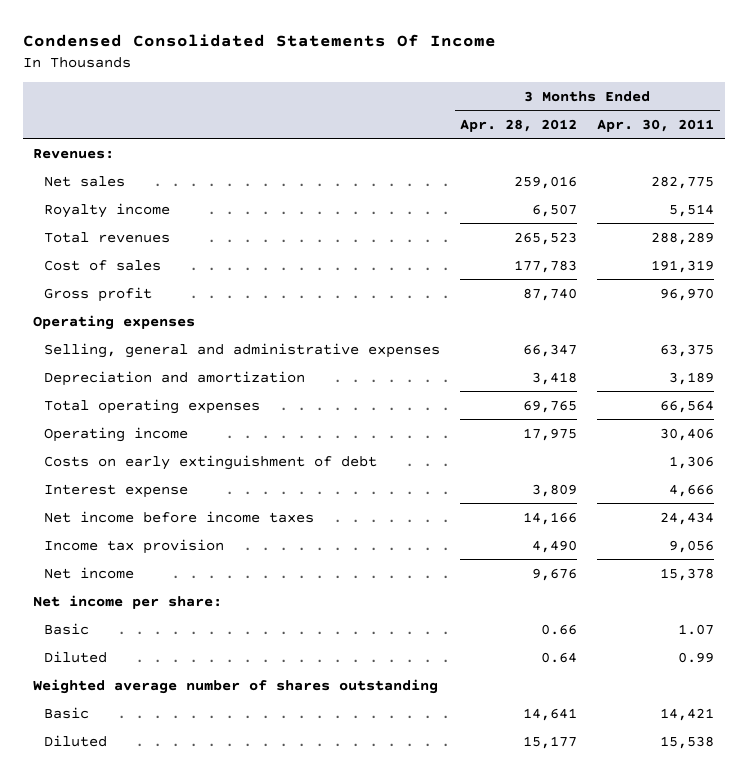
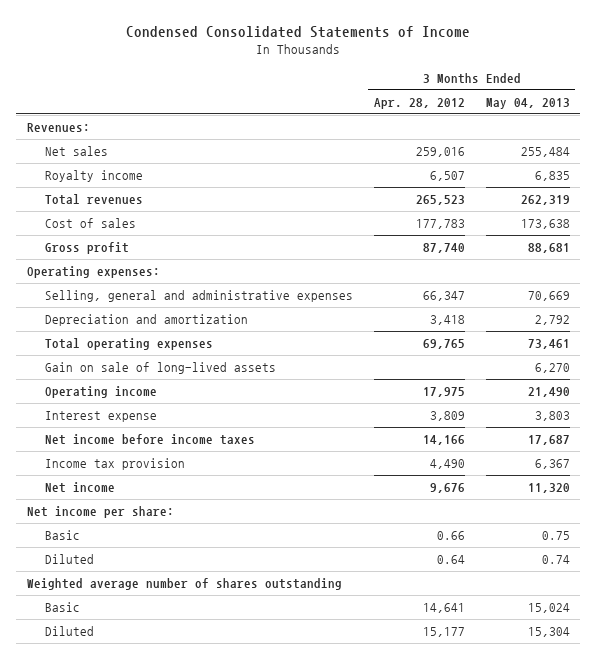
[22,34,496,48] Condensed Consolidated Statements Of Income -> [126,25,471,38] Condensed Consolidated Statements of Income
[597,118,715,132] Apr. 30, 2011 -> none
none -> [485,97,570,109] May 04, 2013
[32,314,195,330] Operating expenses -> [26,266,160,279] Operating expenses:
none -> [44,362,276,375] Gain on sale of long-lived assets
[43,454,377,470] Costs on early extinguishment of debt -> none

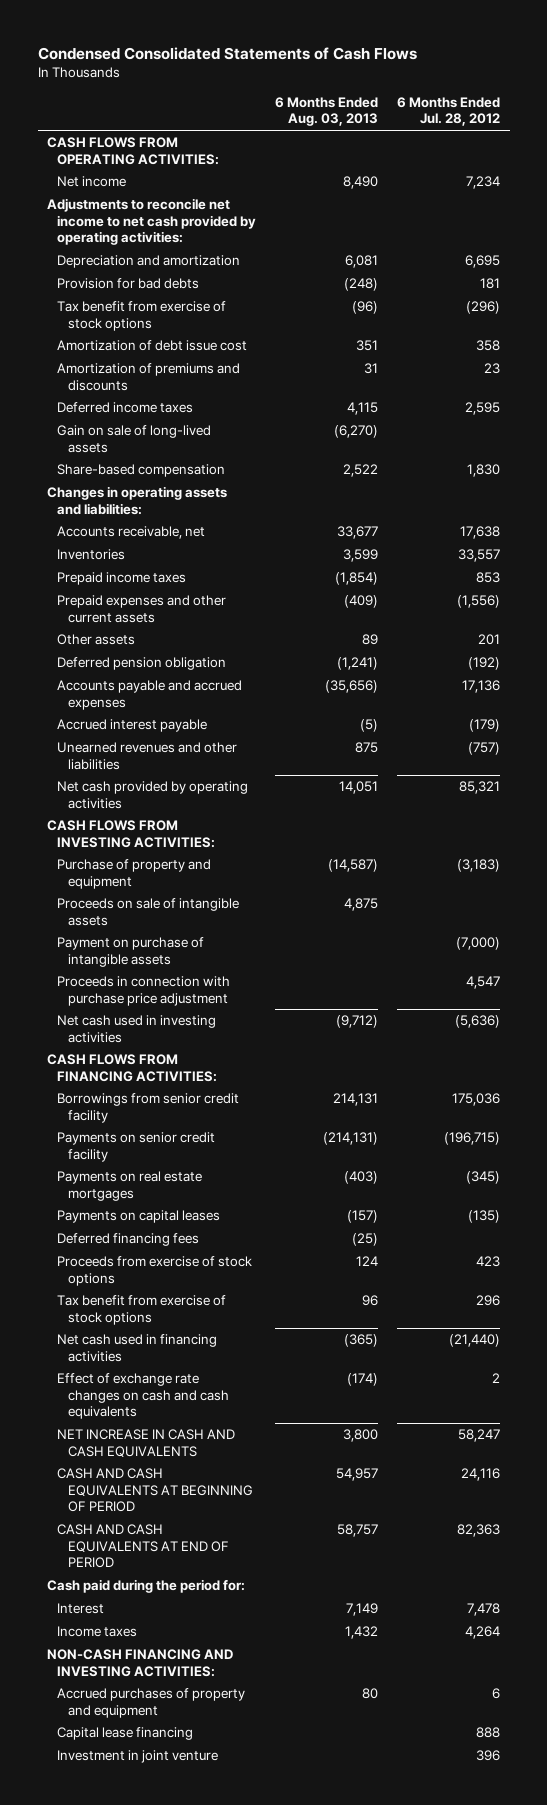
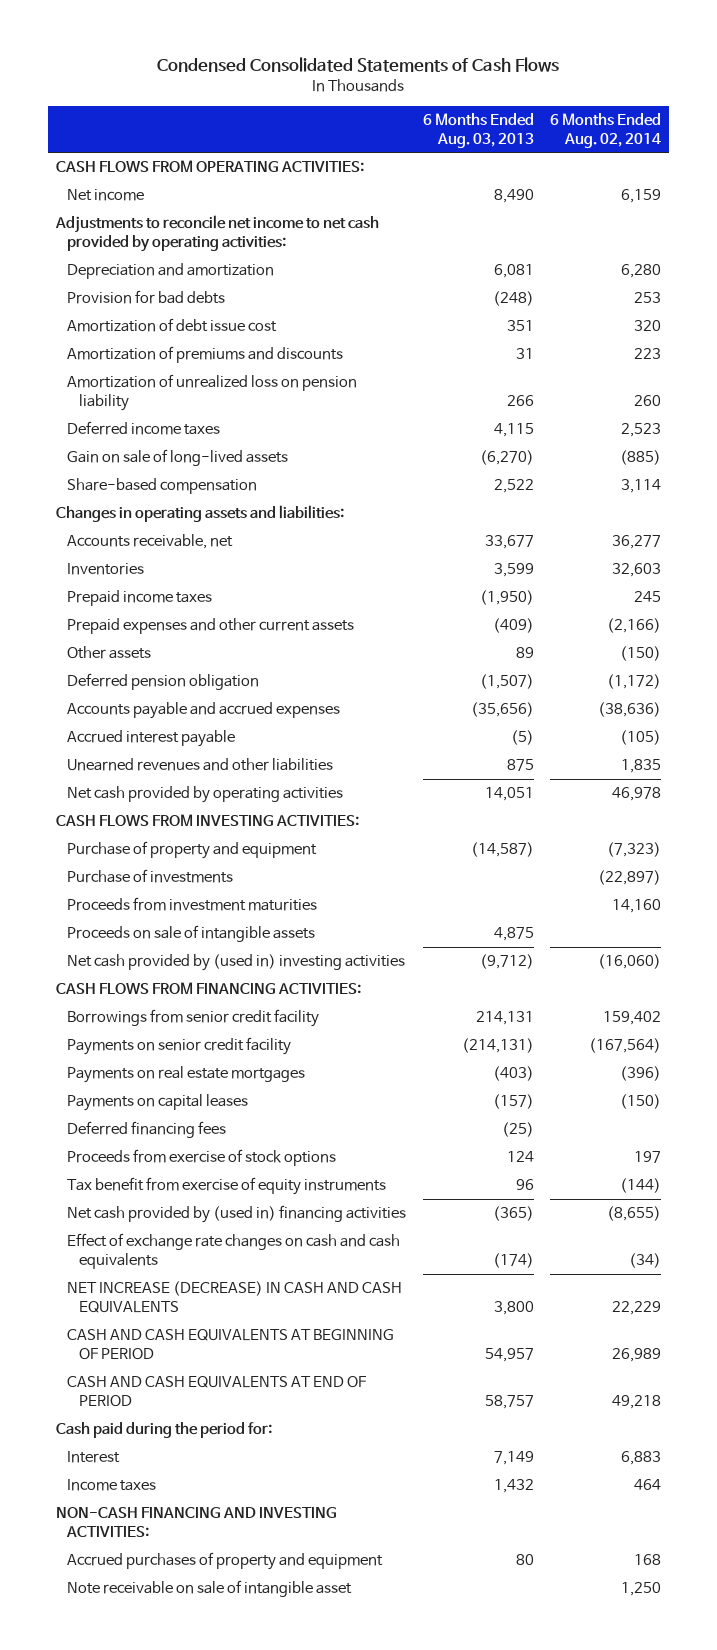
[397,96,501,127] 6 Months Ended Jul. 28, 2012 -> none
none -> [549,112,661,148] 6 Months Ended Aug. 02, 2014
[57,301,227,331] Tax benefit from exercise of stock options -> none
none -> [67,374,358,412] Amortization of unrealized loss on pension liability
[335,572,379,586] (1,854) -> [479,590,534,606] (1,950)
[337,657,379,671] (1,241) -> [479,674,534,690] (1,507)
none -> [67,869,234,884] Purchase of investments
none -> [67,897,318,912] Proceeds from investment maturities
[57,937,205,967] Payment on purchase of intangible assets -> none
[57,976,231,1006] Proceeds in connection with purchase price adjustment -> none
[57,1015,217,1043] Net cash used in investing activities -> [67,954,406,972] Net cash provided by (used in) investing activities
[57,1295,227,1325] Tax benefit from exercise of stock options -> [67,1177,387,1196] Tax benefit from exercise of equity instruments
[57,1334,218,1362] Net cash used in financing activities -> [67,1205,407,1224] Net cash provided by (used in) financing activities
[57,1429,236,1457] NET INCREASE IN CASH AND CASH EQUIVALENTS -> [67,1281,403,1314] NET INCREASE (DECREASE) IN CASH AND CASH EQUIVALENTS
[57,1727,194,1741] Capital lease financing -> none
[57,1750,219,1764] Investment in joint venture -> none
none -> [67,1580,353,1598] Note receivable on sale of intangible asset

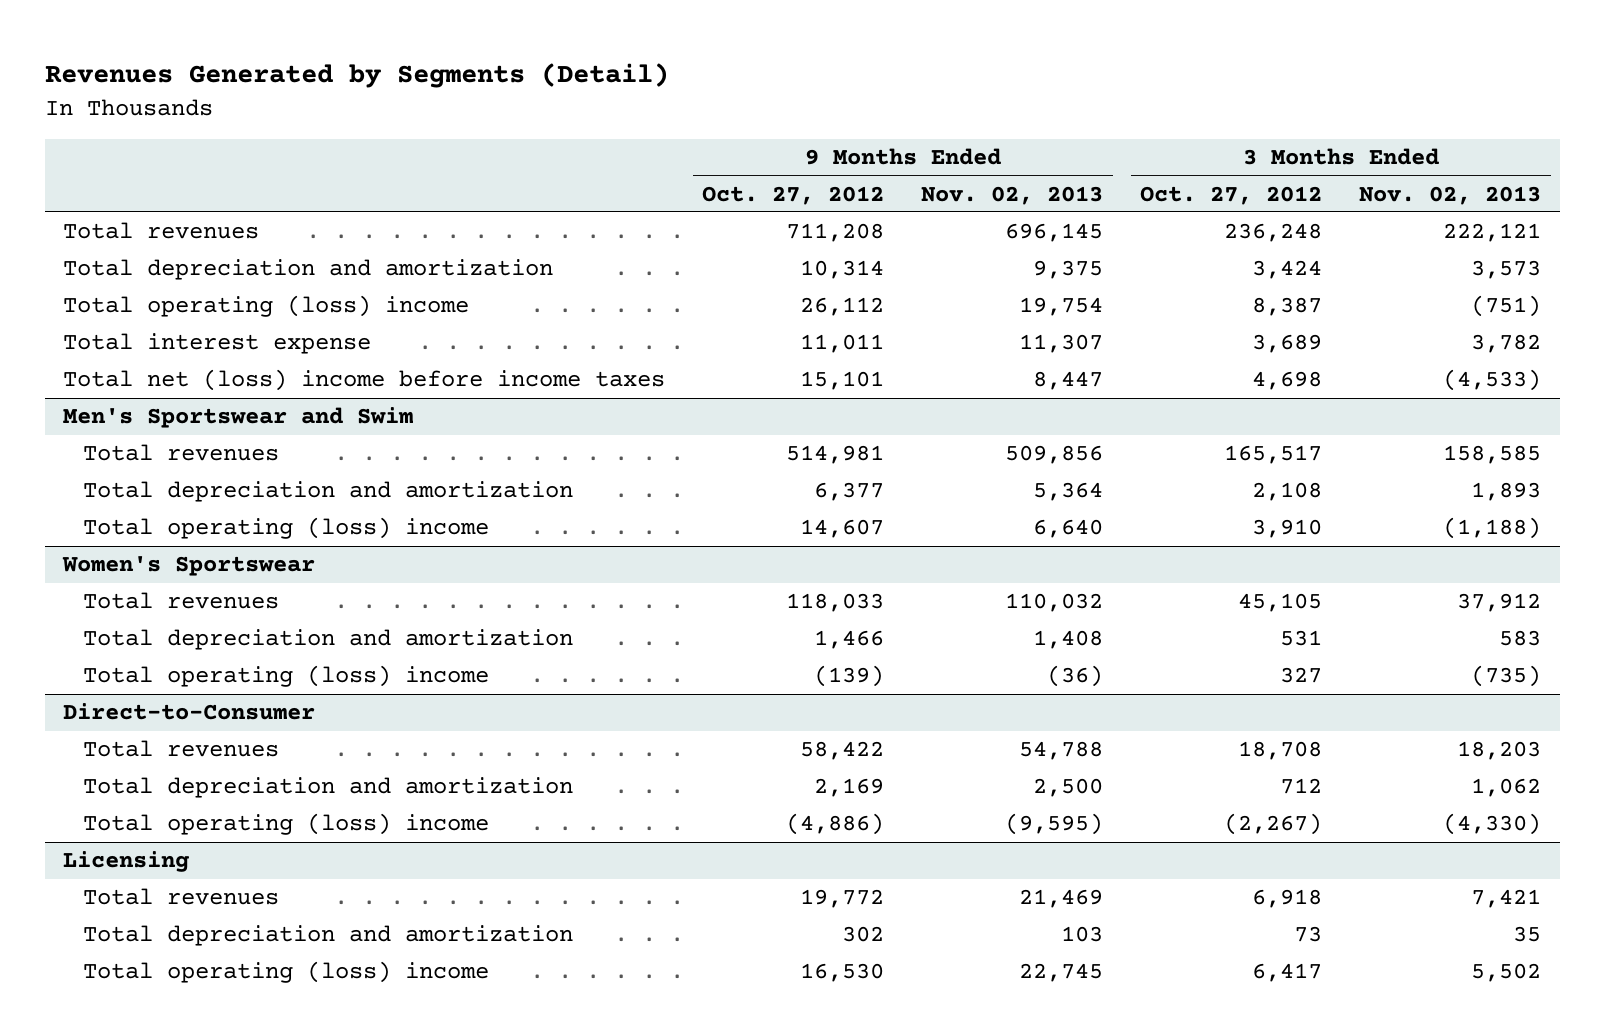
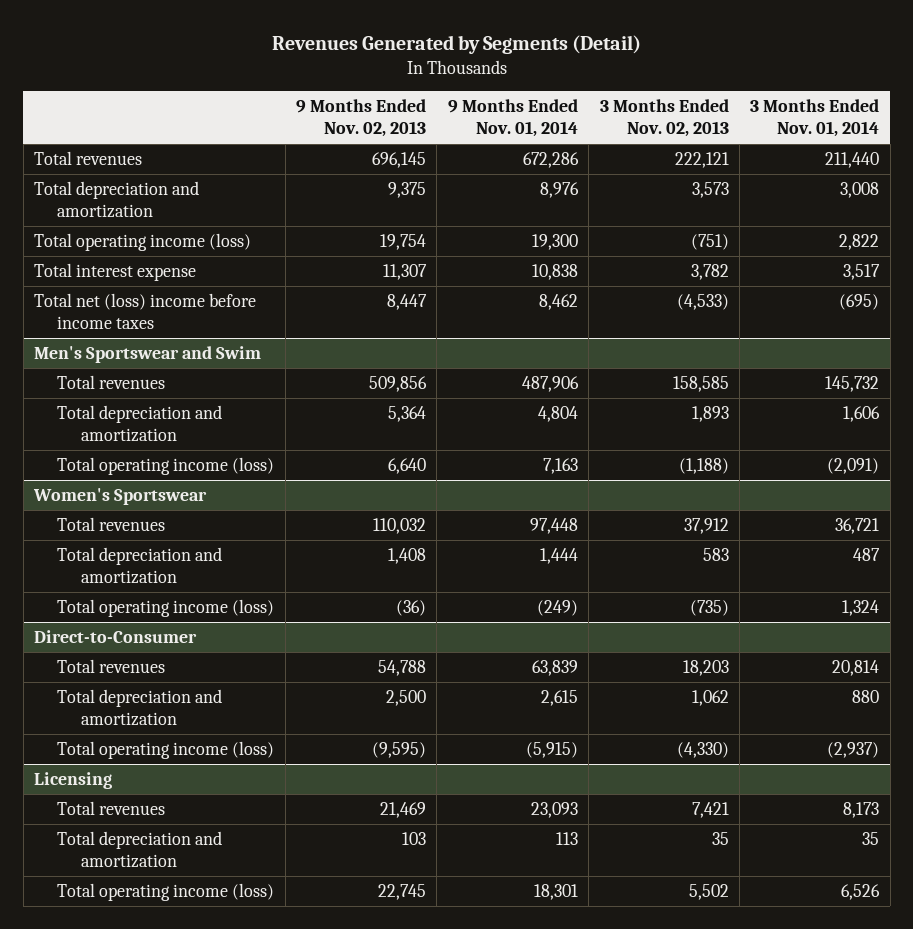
[702,185,885,205] Oct. 27, 2012 -> none
[1140,185,1323,205] Oct. 27, 2012 -> none
none -> [447,99,578,138] 9 Months Ended Nov. 01, 2014
none -> [750,99,880,138] 3 Months Ended Nov. 01, 2014
[63,295,470,318] Total operating (loss) income -> [34,232,252,251] Total operating income (loss)
[83,517,490,540] Total operating (loss) income -> [57,456,275,475] Total operating income (loss)
[83,665,490,688] Total operating (loss) income -> [57,598,275,617] Total operating income (loss)
[83,813,490,836] Total operating (loss) income -> [57,740,275,759] Total operating income (loss)
[83,961,490,984] Total operating (loss) income -> [57,882,275,901] Total operating income (loss)

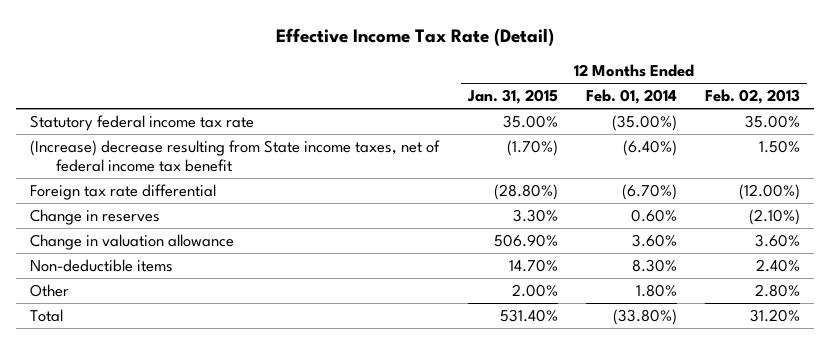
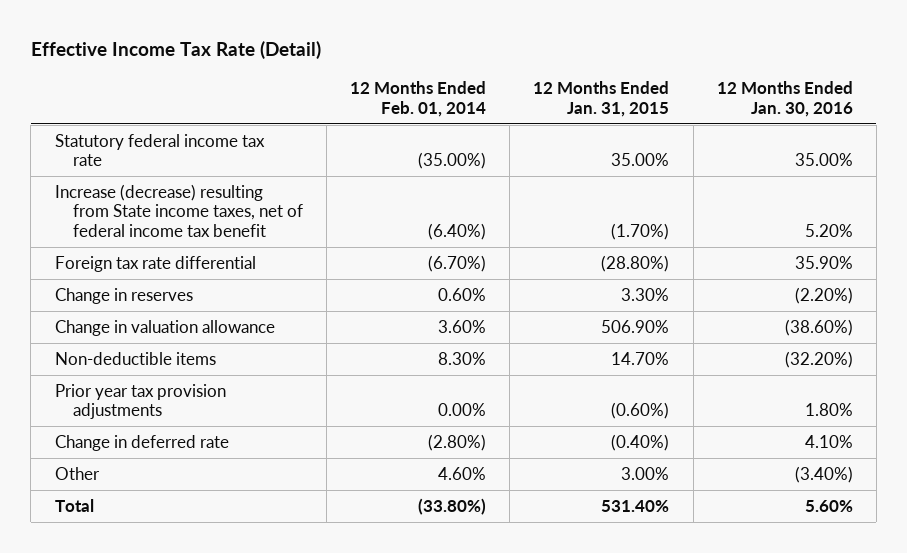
[705,89,801,105] Feb. 02, 2013 -> none
none -> [716,81,853,117] 12 Months Ended Jan. 30, 2016
[30,139,441,173] (Increase) decrease resulting from State income taxes, net of federal income tax benefit -> [54,183,303,237] Increase (decrease) resulting from State income taxes, net of federal income tax benefit
none -> [54,383,226,420] Prior year tax provision adjustments
none -> [54,434,229,451] Change in deferred rate
[511,283,558,297] 2.00% -> [621,466,670,480] 3.00%
[635,283,677,297] 1.80% -> [438,466,487,480] 4.60%

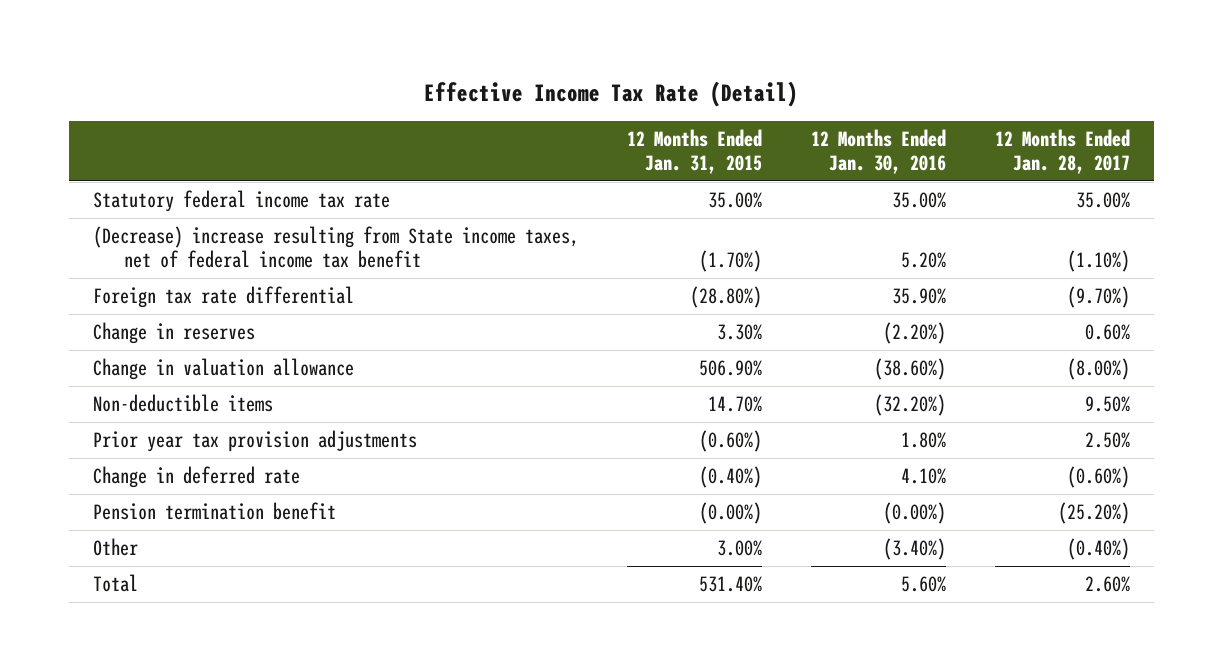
[350,81,487,117] 12 Months Ended Feb. 01, 2014 -> none
none -> [994,129,1130,175] 12 Months Ended Jan. 28, 2017
[54,183,303,237] Increase (decrease) resulting from State income taxes, net of federal income tax benefit -> [92,226,579,269] (Decrease) increase resulting from State income taxes, net of federal income tax benefit
none -> [92,502,336,521] Pension termination benefit

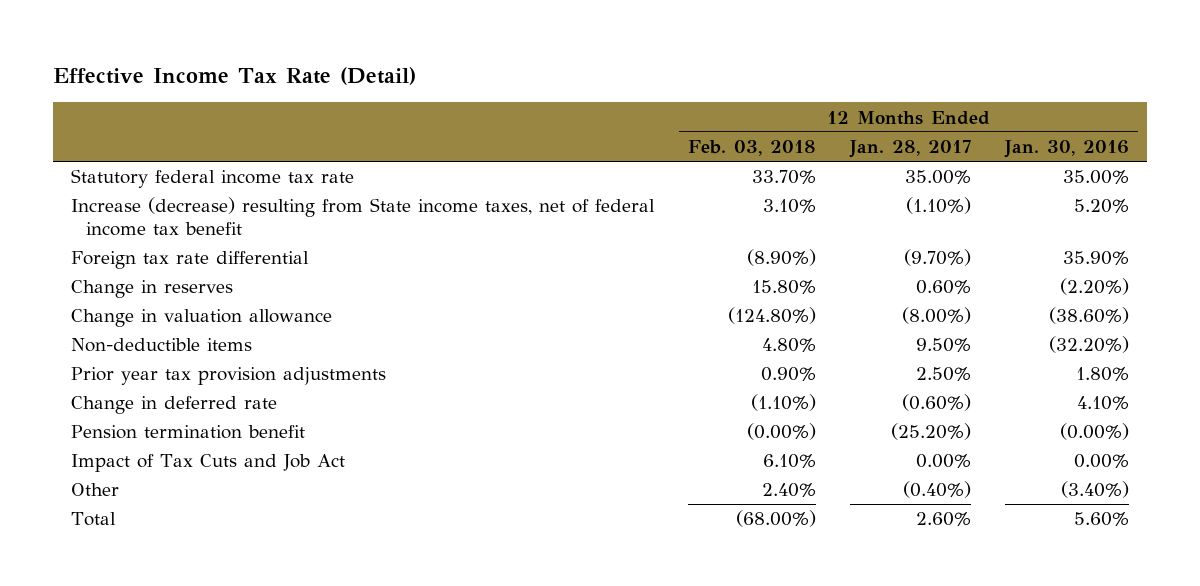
[627,129,763,175] 12 Months Ended Jan. 31, 2015 -> none
none -> [687,140,816,157] Feb. 03, 2018
[92,226,579,269] (Decrease) increase resulting from State income taxes, net of federal income tax benefit -> [70,197,655,236] Increase (decrease) resulting from State income taxes, net of federal income tax benefit
none -> [70,454,345,473] Impact of Tax Cuts and Job Act

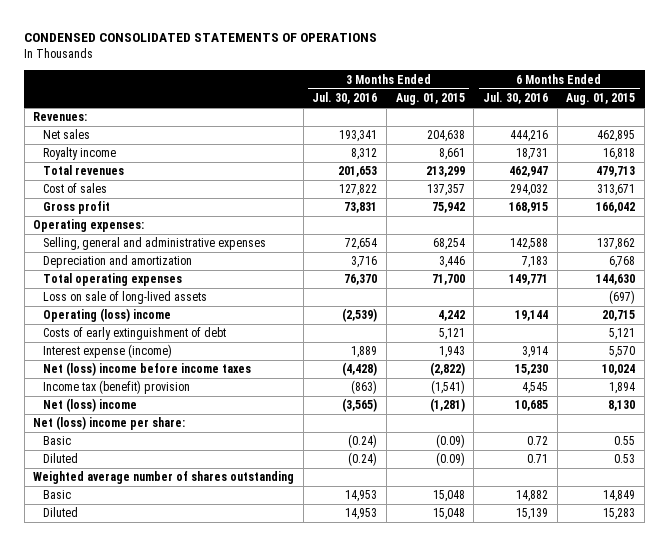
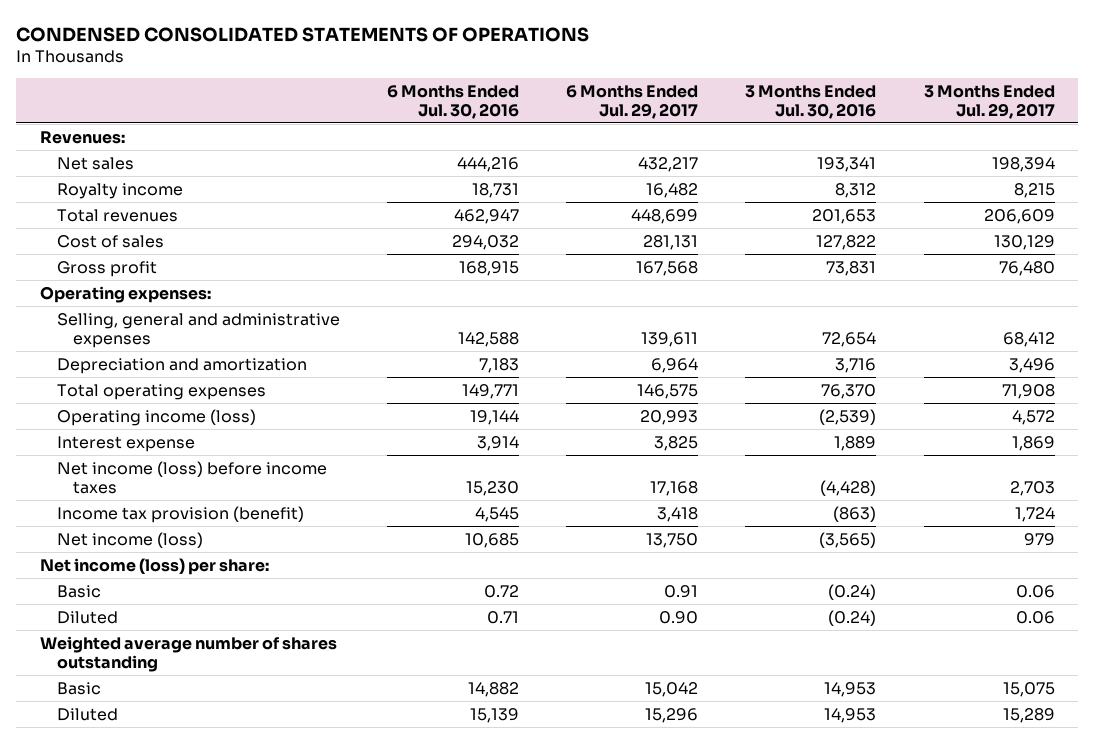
[395,93,465,106] Aug. 01, 2015 -> none
[566,93,636,106] Aug. 01, 2015 -> none
none -> [566,84,699,119] 6 Months Ended Jul. 29, 2017
none -> [923,84,1055,119] 3 Months Ended Jul. 29, 2017
[42,291,207,305] Loss on sale of long-lived assets -> none
[42,327,226,341] Costs of early extinguishment of debt -> none
[42,308,171,323] Operating (loss) income -> [56,408,256,426] Operating income (loss)
[42,344,172,359] Interest expense (income) -> [56,435,195,452] Interest expense
[42,362,251,377] Net (loss) income before income taxes -> [56,460,327,494] Net income (loss) before income taxes
[42,380,190,395] Income tax (benefit) provision -> [56,505,304,523] Income tax provision (benefit)
[42,398,137,413] Net (loss) income -> [56,531,203,548] Net income (loss)
[33,416,186,431] Net (loss) income per share: -> [39,557,269,575] Net income (loss) per share:

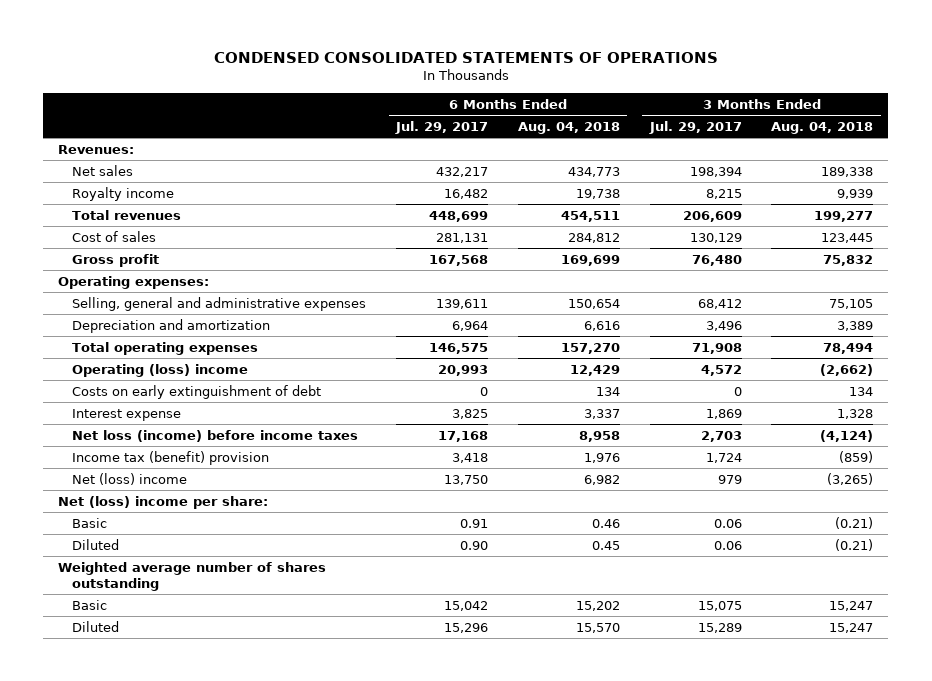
[386,84,519,119] 6 Months Ended Jul. 30, 2016 -> none
[745,84,877,119] 3 Months Ended Jul. 30, 2016 -> none
none -> [517,121,620,134] Aug. 04, 2018
none -> [771,121,874,134] Aug. 04, 2018
[56,408,256,426] Operating income (loss) -> [72,363,249,377] Operating (loss) income
none -> [72,384,322,399] Costs on early extinguishment of debt
[56,460,327,494] Net income (loss) before income taxes -> [72,429,359,442] Net loss (income) before income taxes
[56,505,304,523] Income tax provision (benefit) -> [72,450,270,465] Income tax (benefit) provision
[56,531,203,548] Net income (loss) -> [72,472,188,485] Net (loss) income
[39,557,269,575] Net income (loss) per share: -> [58,495,269,509] Net (loss) income per share:

